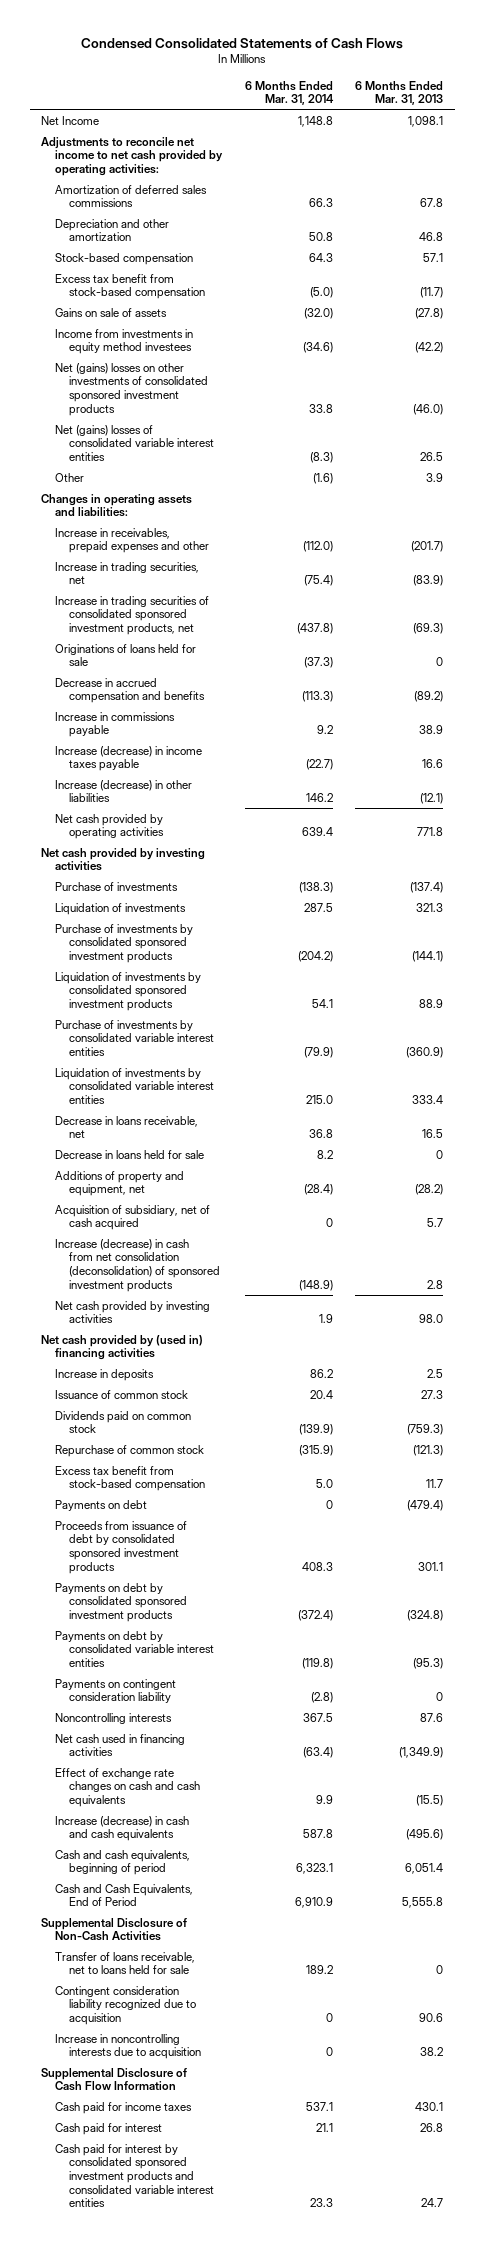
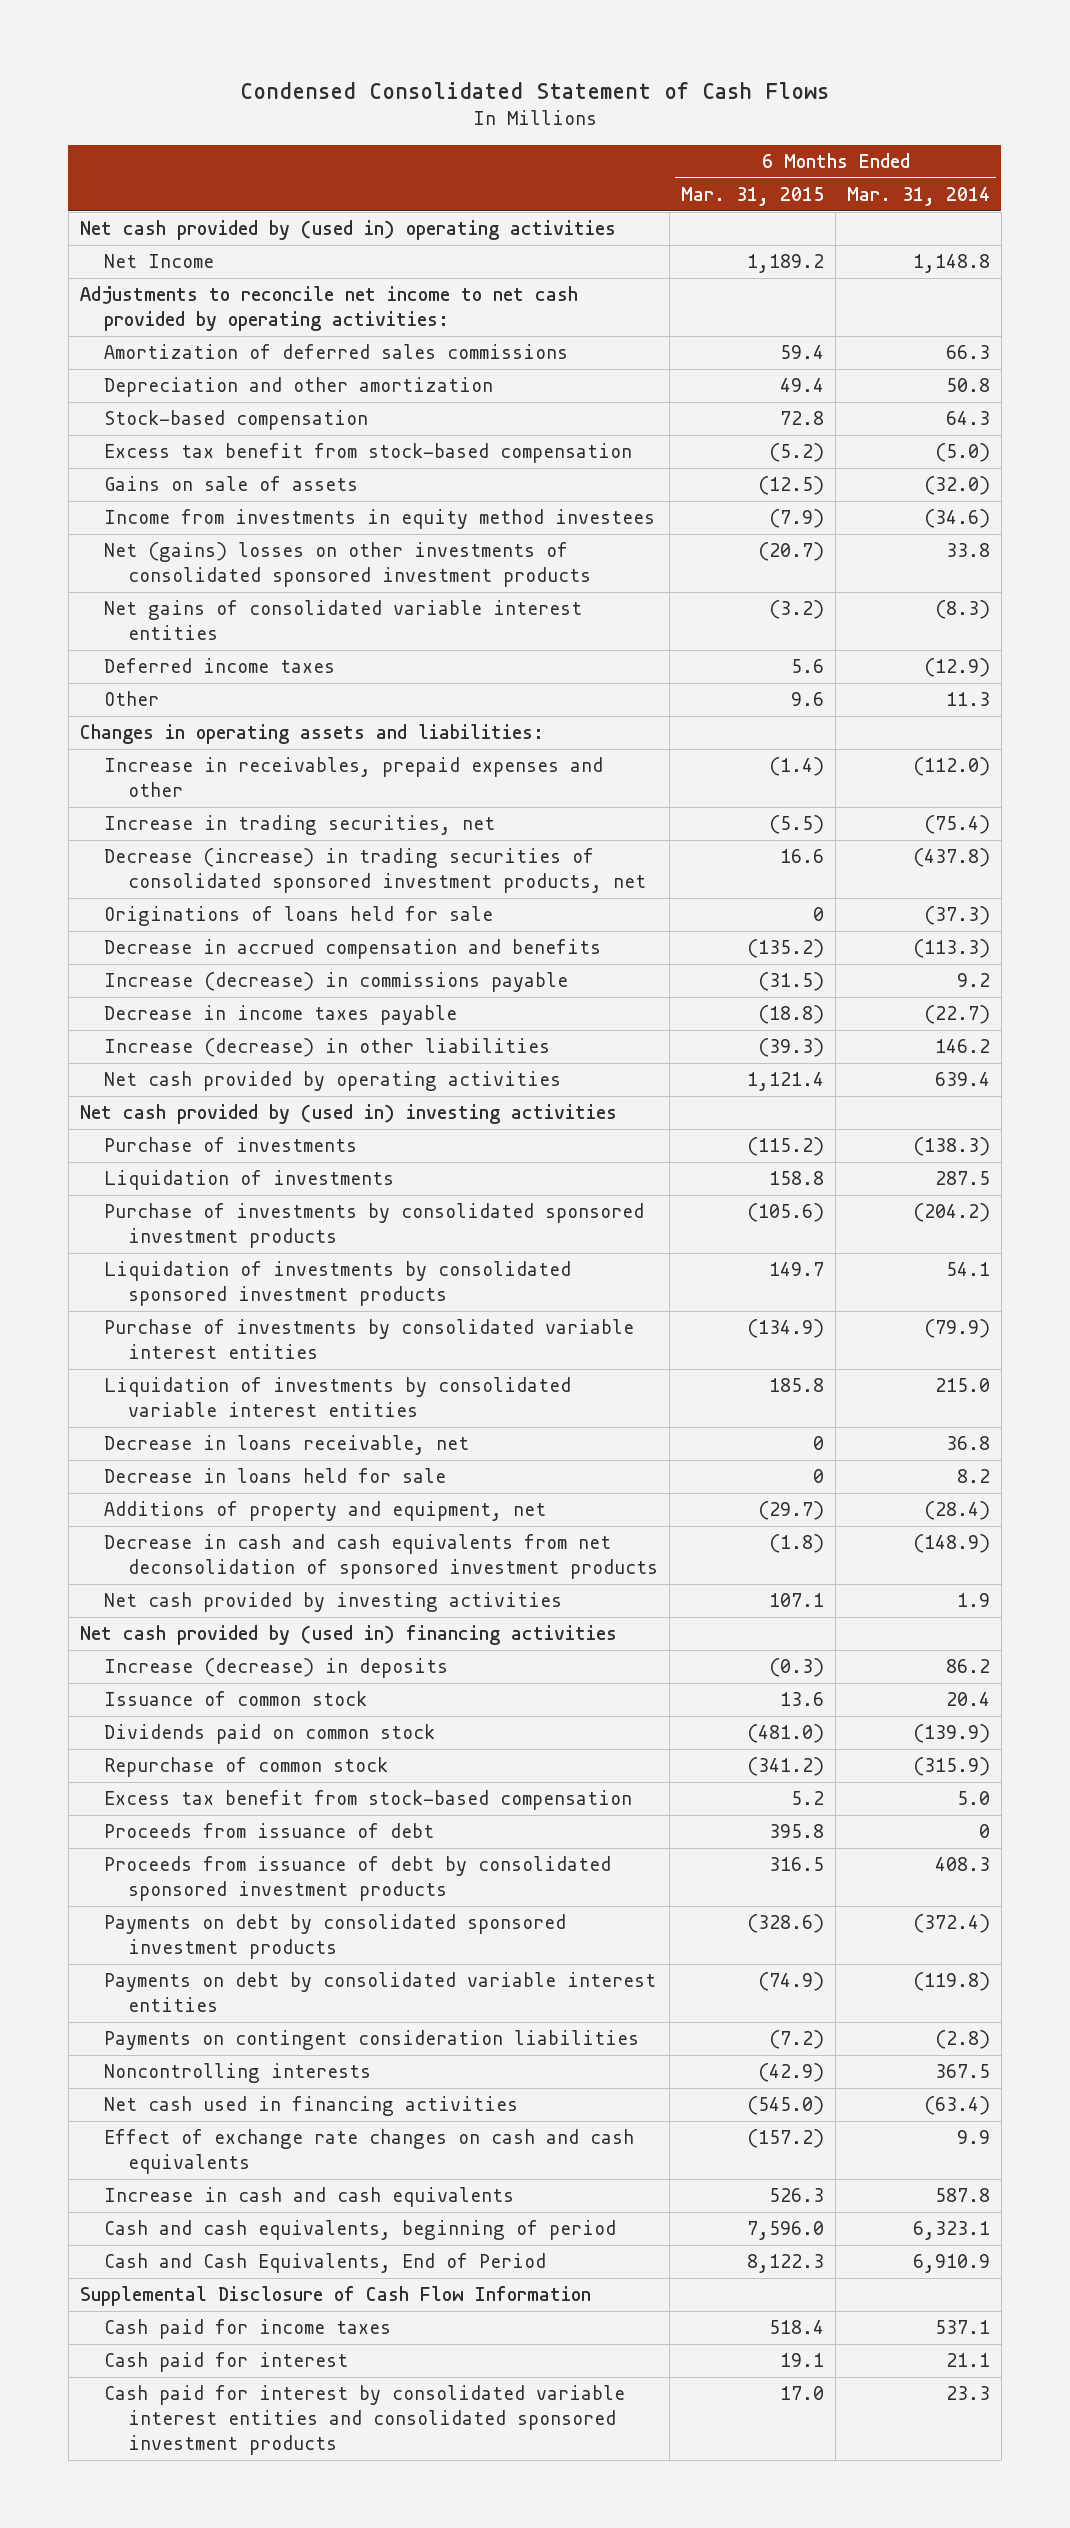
[81,37,404,49] Condensed Consolidated Statements of Cash Flows -> [239,81,829,99] Condensed Consolidated Statement of Cash Flows
[355,80,444,106] 6 Months Ended Mar. 31, 2013 -> none
none -> [681,186,825,206] Mar. 31, 2015
none -> [79,220,616,241] Net cash provided by (used in) operating activities
[54,424,214,461] Net (gains) losses of consolidated variable interest entities -> [104,600,583,641] Net gains of consolidated variable interest entities
none -> [104,658,336,674] Deferred income taxes
[312,472,333,484] (1.6) -> [945,692,990,707] 11.3
[54,595,209,635] Increase in trading securities of consolidated sponsored investment products, net -> [104,848,647,894] Decrease (increase) in trading securities of consolidated sponsored investment products, net
[54,711,175,738] Increase in commissions payable -> [104,972,569,993] Increase (decrease) in commissions payable
[54,745,202,772] Increase (decrease) in income taxes payable -> [104,1005,458,1026] Decrease in income taxes payable
[41,847,206,872] Net cash provided by investing activities -> [79,1104,617,1125] Net cash provided by (used in) investing activities
[54,1204,210,1231] Acquisition of subsidiary, net of cash acquired -> none
[54,1238,220,1292] Increase (decrease) in cash from net consolidation (deconsolidation) of sponsored investment products -> [104,1534,659,1580] Decrease in cash and cash equivalents from net deconsolidation of sponsored investment products
[54,1368,154,1381] Increase in deposits -> [104,1658,449,1679] Increase (decrease) in deposits
[54,1499,147,1511] Payments on debt -> none
none -> [104,1823,435,1839] Proceeds from issuance of debt
[54,1678,176,1704] Payments on contingent consideration liability -> [104,2030,640,2051] Payments on contingent consideration liabilities
[54,1815,189,1842] Increase (decrease) in cash and cash equivalents -> [104,2187,515,2208] Increase in cash and cash equivalents
[41,1917,188,1942] Supplemental Disclosure of Non-Cash Activities -> none
[54,1951,195,1975] Transfer of loans receivable, net to loans held for sale -> none
[54,1985,196,2025] Contingent consideration liability recognized due to acquisition -> none
[54,2033,201,2060] Increase in noncontrolling interests due to acquisition -> none
[54,2143,214,2208] Cash paid for interest by consolidated sponsored investment products and consolidated variable interest entities -> [104,2385,626,2456] Cash paid for interest by consolidated variable interest entities and consolidated sponsored investment products

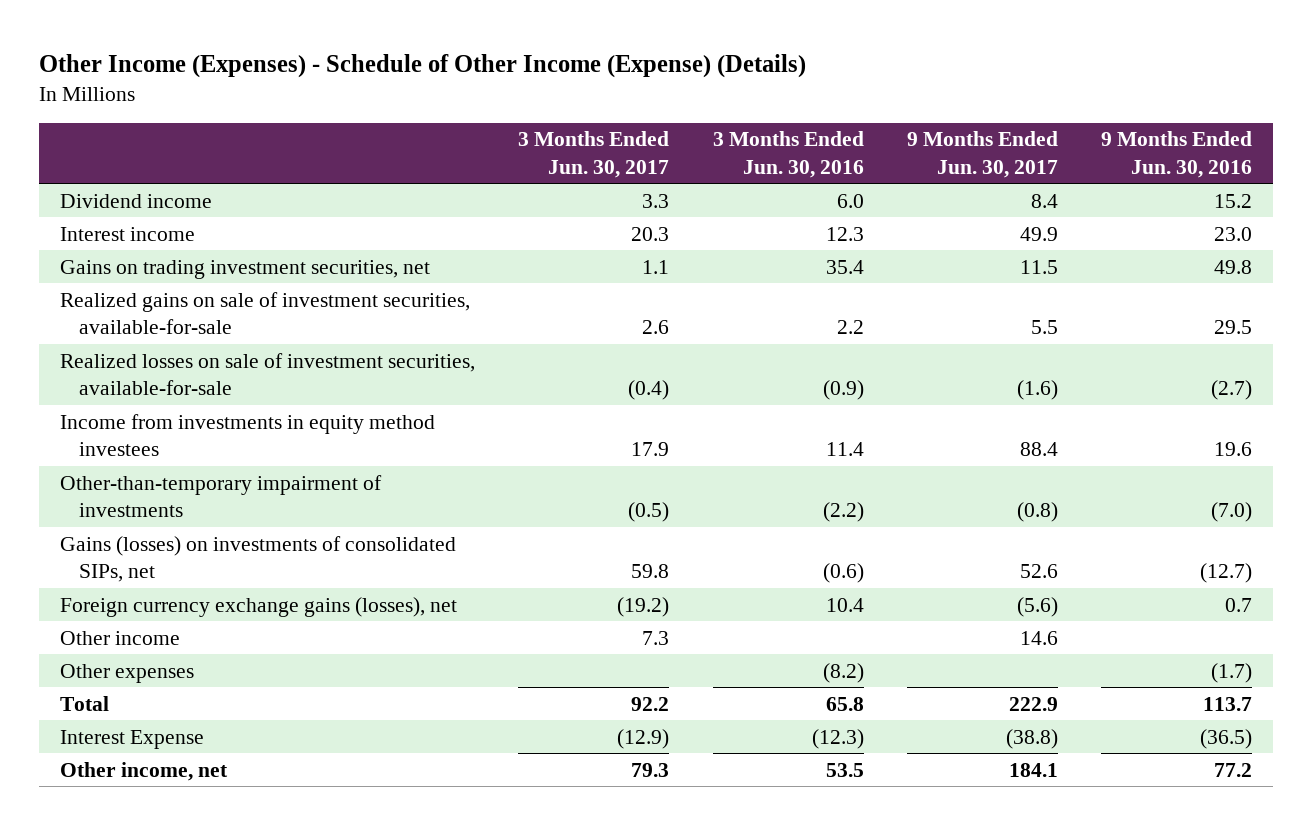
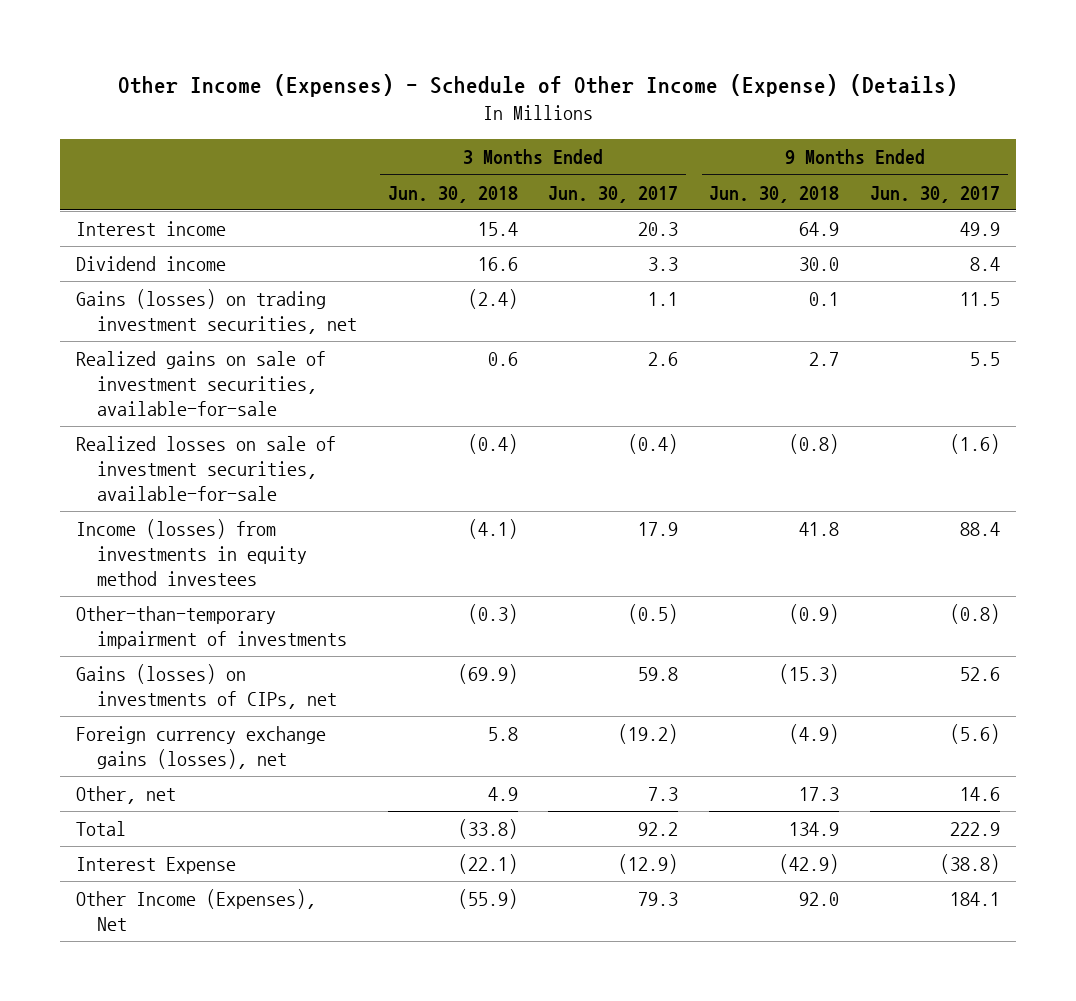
[712,131,864,178] 3 Months Ended Jun. 30, 2016 -> none
[1100,131,1252,178] 9 Months Ended Jun. 30, 2016 -> none
none -> [387,185,518,203] Jun. 30, 2018
none -> [709,185,840,203] Jun. 30, 2018
[60,193,213,208] Dividend income -> [75,256,226,272] Dividend income
[60,259,431,279] Gains on trading investment securities, net -> [75,289,357,335] Gains (losses) on trading investment securities, net
[60,413,436,456] Income from investments in equity method investees -> [75,519,307,586] Income (losses) from investments in equity method investees
[60,535,457,582] Gains (losses) on investments of consolidated SIPs, net -> [75,664,337,710] Gains (losses) on investments of CIPs, net
[60,663,195,683] Other expenses -> none
[60,630,181,645] Other income -> [75,786,176,805] Other, net
[60,761,229,781] Other income, net -> [75,889,316,932] Other Income (Expenses), Net

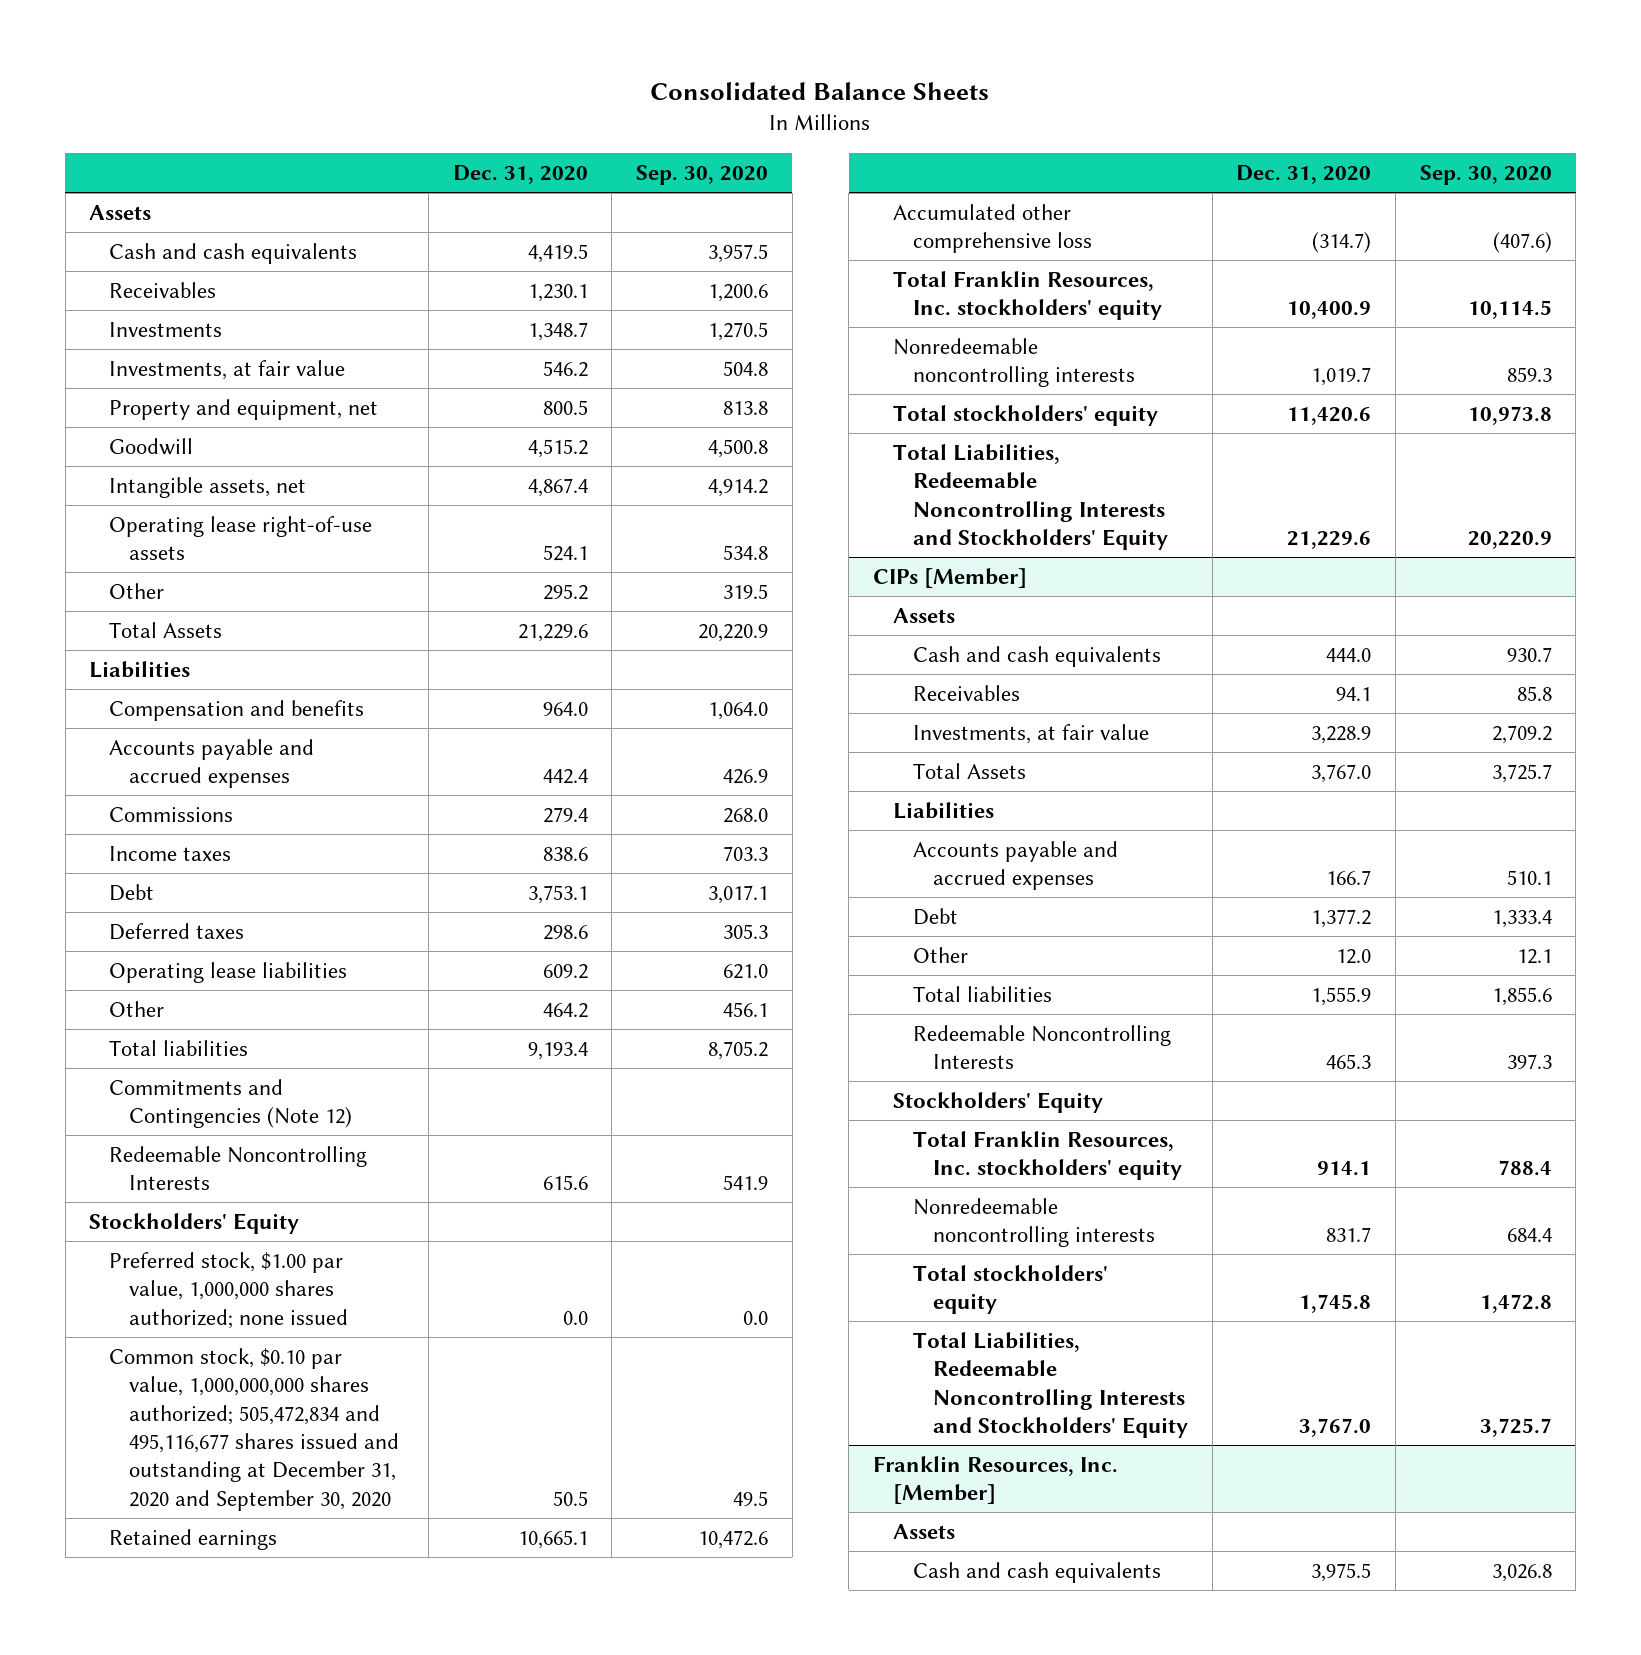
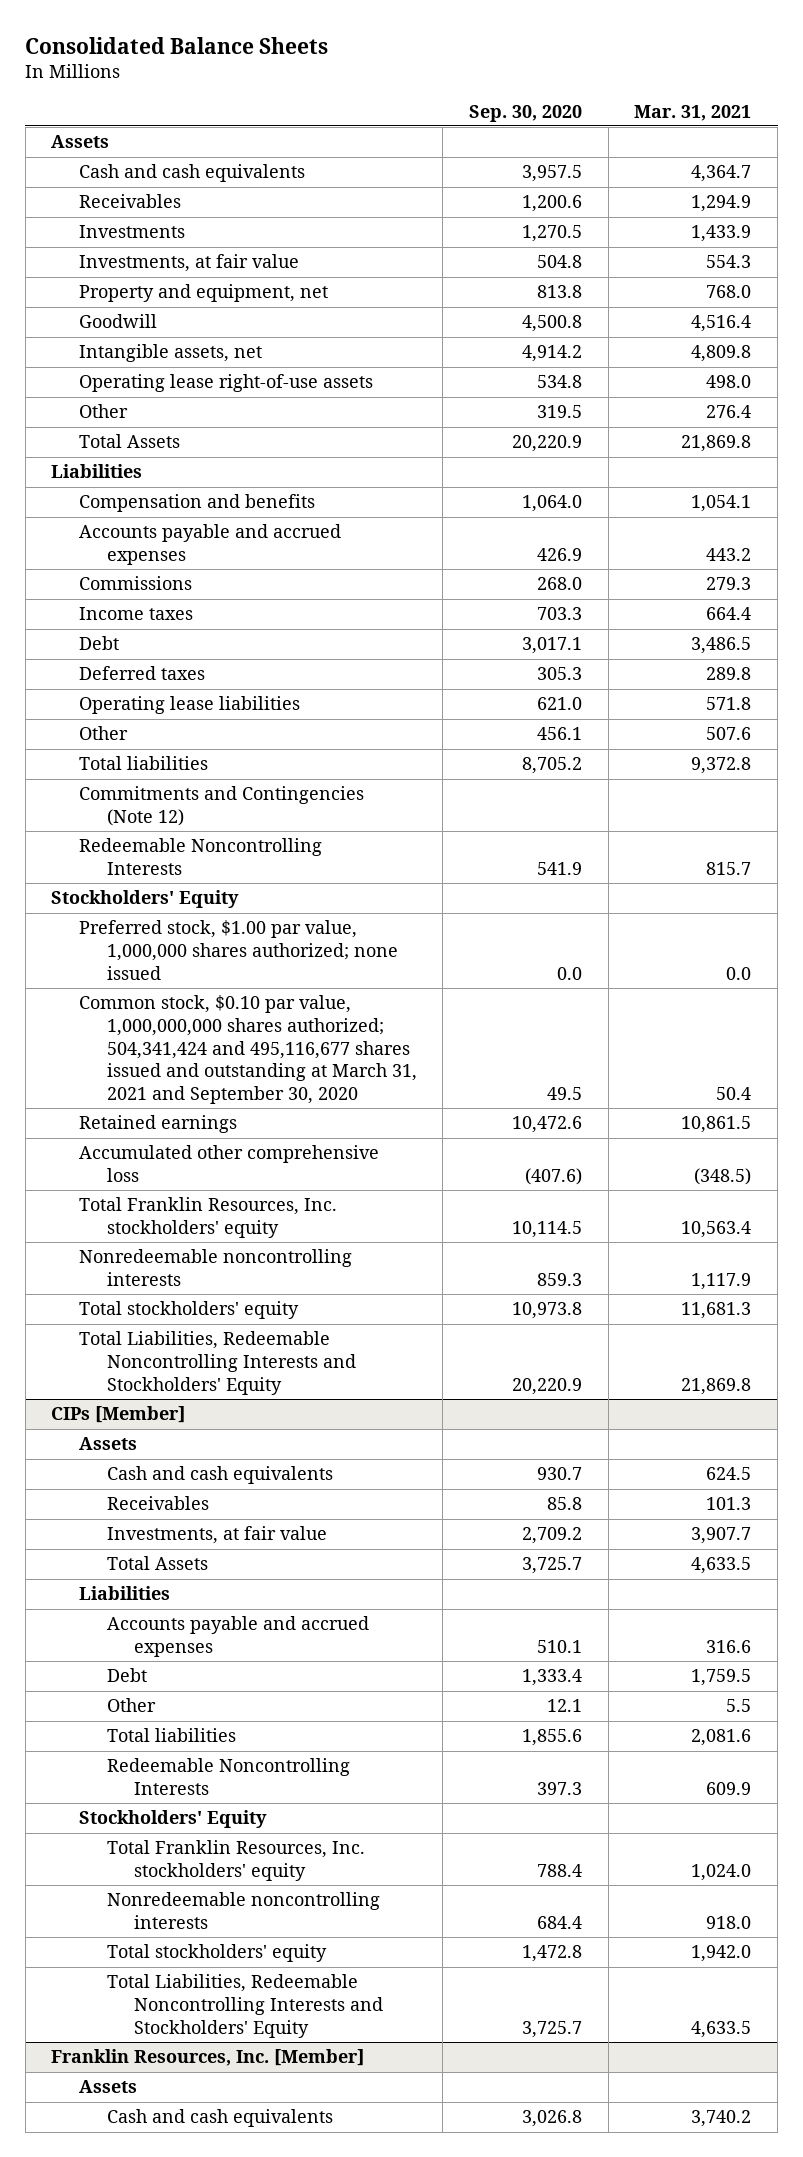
[452,164,588,184] Dec. 31, 2020 -> none
none -> [634,104,752,121] Mar. 31, 2021
[109,1347,400,1511] Common stock, $0.10 par value, 1,000,000,000 shares authorized; 505,472,834 and 495,116,677 shares issued and outstanding at December 31, 2020 and September 30, 2020 -> [79,995,417,1105] Common stock, $0.10 par value, 1,000,000,000 shares authorized; 504,341,424 and 495,116,677 shares issued and outstanding at March 31, 2021 and September 30, 2020

